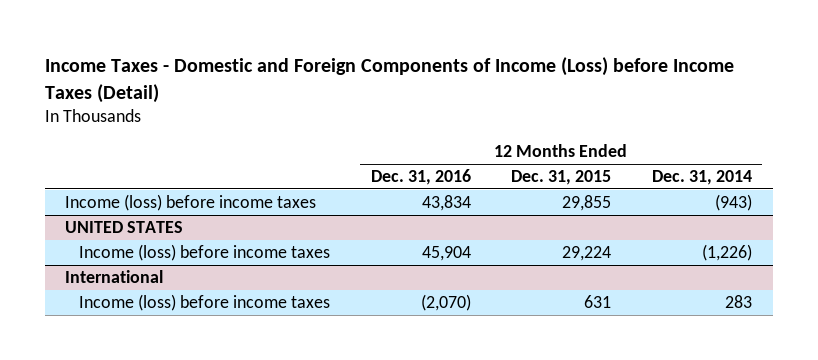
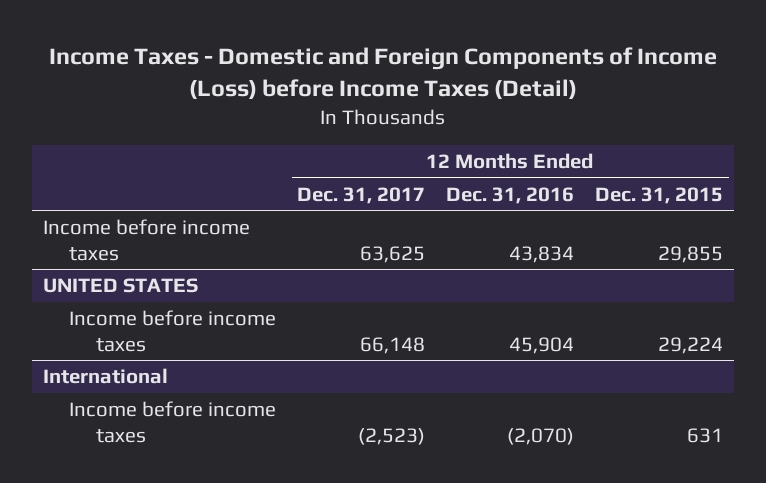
[652,170,753,186] Dec. 31, 2014 -> none
none -> [297,186,426,204] Dec. 31, 2017
[65,193,317,211] Income (loss) before income taxes -> [42,219,250,261] Income before income taxes
[78,243,330,261] Income (loss) before income taxes -> [69,310,277,352] Income before income taxes
[78,293,330,311] Income (loss) before income taxes -> [69,401,277,443] Income before income taxes

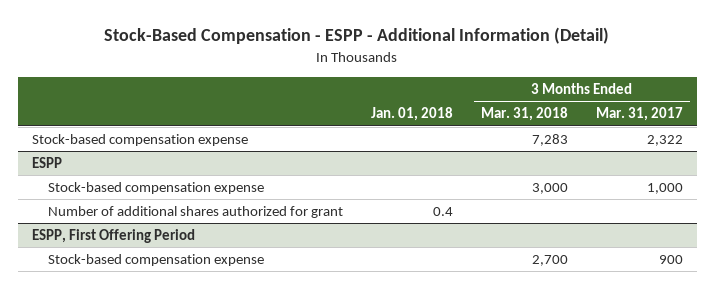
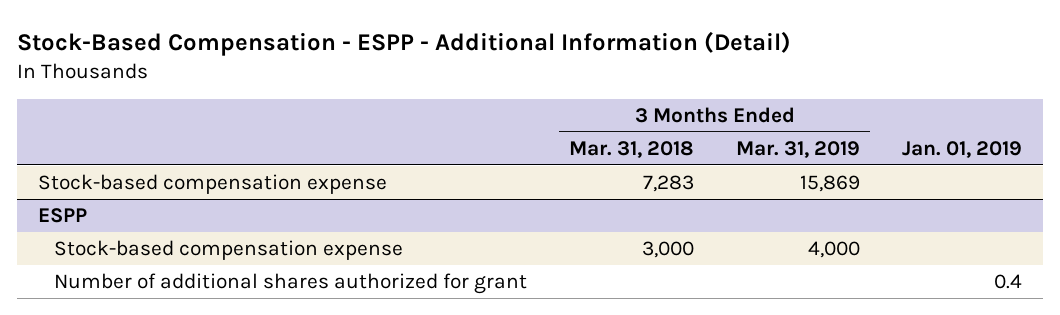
[370,107,453,122] Jan. 01, 2018 -> none
[596,107,684,122] Mar. 31, 2017 -> none
none -> [735,140,860,158] Mar. 31, 2019
none -> [901,140,1022,158] Jan. 01, 2019
[31,229,195,244] ESPP, First Offering Period -> none
[47,254,264,267] Stock-based compensation expense -> none

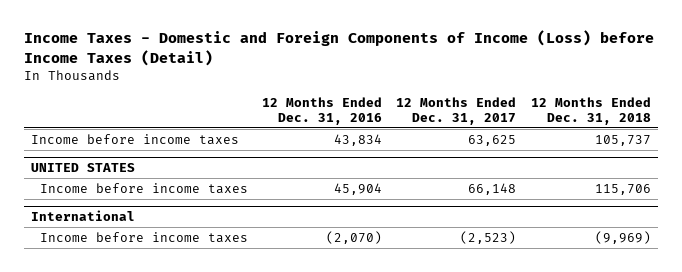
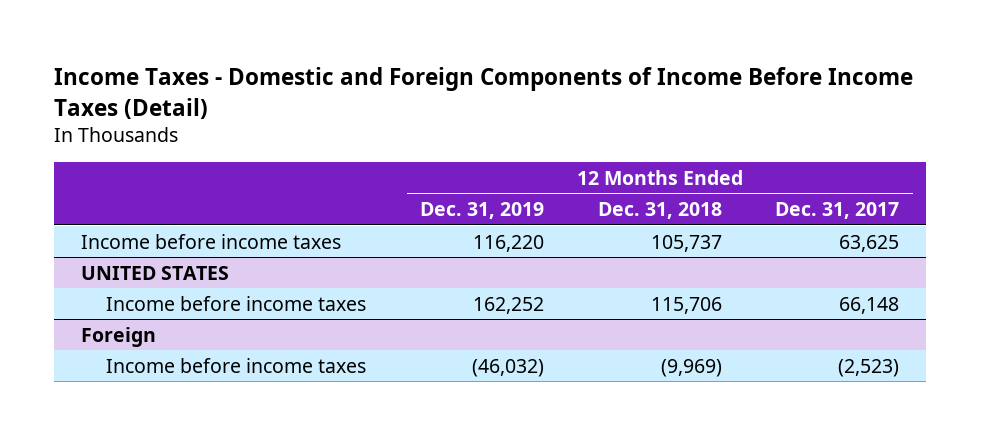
[23,30,654,66] Income Taxes - Domestic and Foreign Components of Income (Loss) before Income Taxes (Detail) -> [54,66,914,119] Income Taxes - Domestic and Foreign Components of Income Before Income Taxes (Detail)
[262,97,383,126] 12 Months Ended Dec. 31, 2016 -> none
none -> [420,202,545,220] Dec. 31, 2019
[31,210,136,222] International -> [81,326,157,347] Foreign

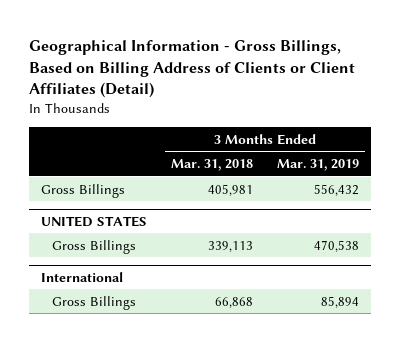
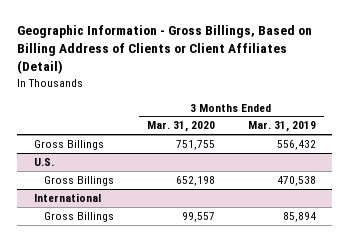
[29,40,356,99] Geographical Information - Gross Billings, Based on Billing Address of Clients or Client Affiliates (Detail) -> [17,25,313,75] Geographic Information - Gross Billings, Based on Billing Address of Clients or Client Affiliates (Detail)
[171,158,254,171] Mar. 31, 2018 -> none
none -> [146,121,215,133] Mar. 31, 2020
[41,215,148,227] UNITED STATES -> [33,158,54,167] U.S.

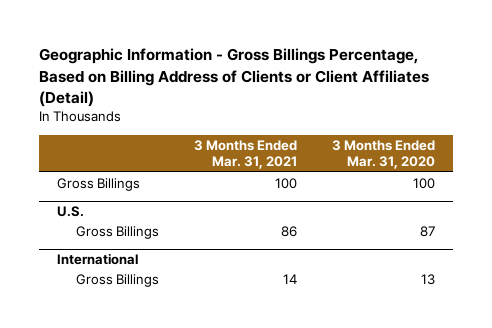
[17,25,313,75] Geographic Information - Gross Billings, Based on Billing Address of Clients or Client Affiliates (Detail) -> [39,48,430,107] Geographic Information - Gross Billings Percentage, Based on Billing Address of Clients or Client Affiliates (Detail)
[247,121,316,133] Mar. 31, 2019 -> none
none -> [194,139,298,170] 3 Months Ended Mar. 31, 2021
[175,140,215,151] 751,755 -> [413,178,436,190] 100
[175,176,215,187] 652,198 -> [420,226,436,238] 87
[181,212,215,223] 99,557 -> [421,274,436,286] 13

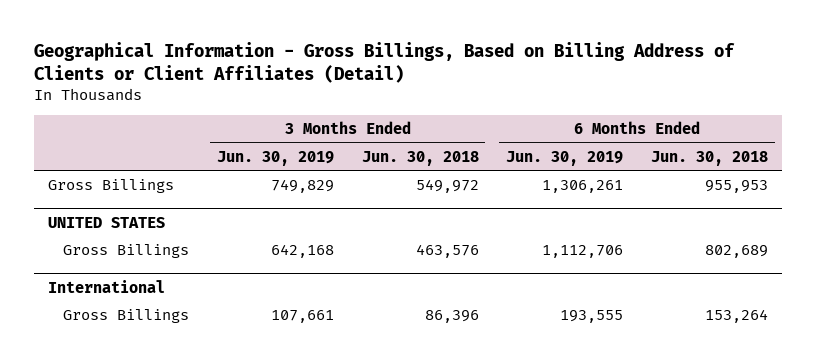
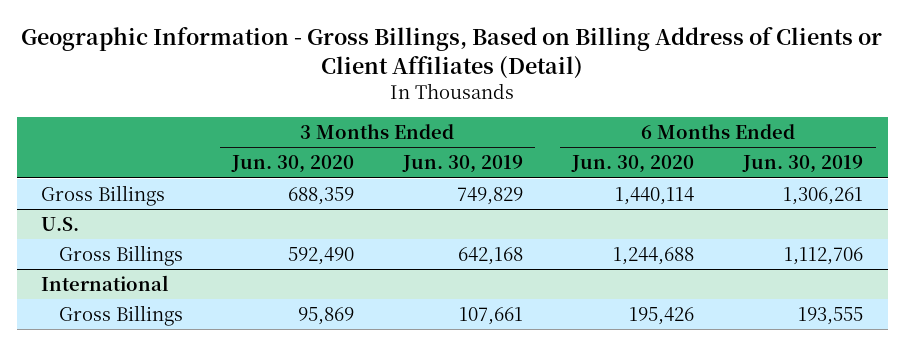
[34,42,736,84] Geographical Information - Gross Billings, Based on Billing Address of Clients or Client Affiliates (Detail) -> [21,27,883,79] Geographic Information - Gross Billings, Based on Billing Address of Clients or Client Affiliates (Detail)
[361,150,479,166] Jun. 30, 2018 -> none
[651,150,769,166] Jun. 30, 2018 -> none
none -> [230,155,354,174] Jun. 30, 2020
none -> [571,155,695,174] Jun. 30, 2020
[47,216,165,228] UNITED STATES -> [41,216,80,231] U.S.

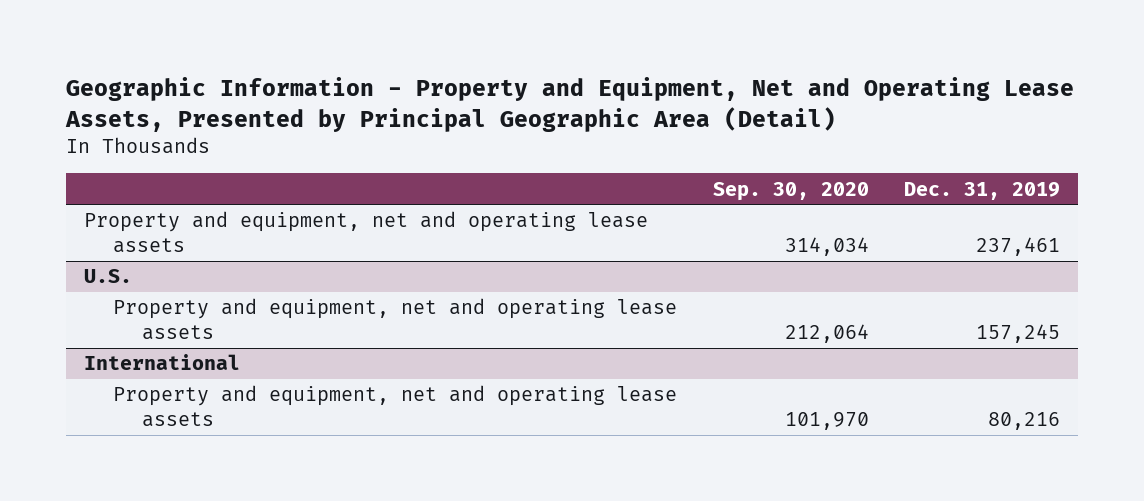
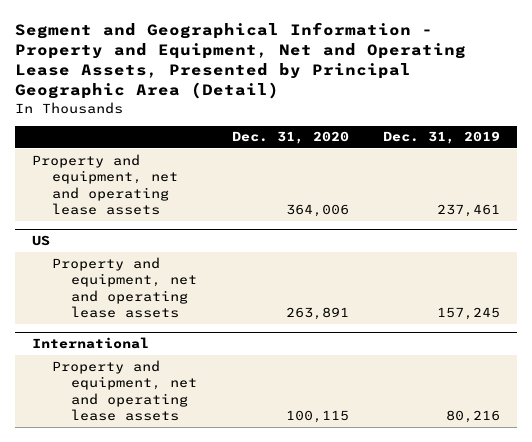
[65,77,1075,132] Geographic Information - Property and Equipment, Net and Operating Lease Assets, Presented by Principal Geographic Area (Detail) -> [15,22,467,100] Segment and Geographical Information - Property and Equipment, Net and Operating Lease Assets, Presented by Principal Geographic Area (Detail)
[712,181,869,201] Sep. 30, 2020 -> none
none -> [231,131,349,145] Dec. 31, 2020
[83,269,132,284] U.S. -> [32,234,51,246] US

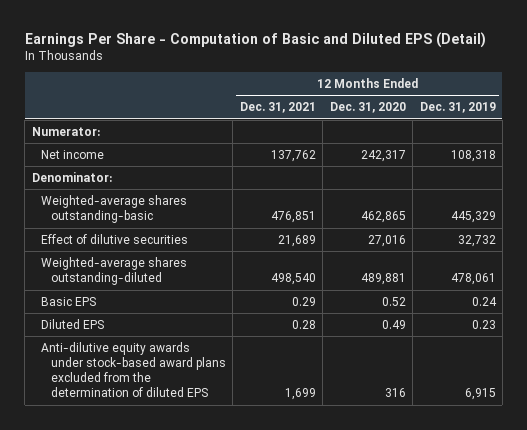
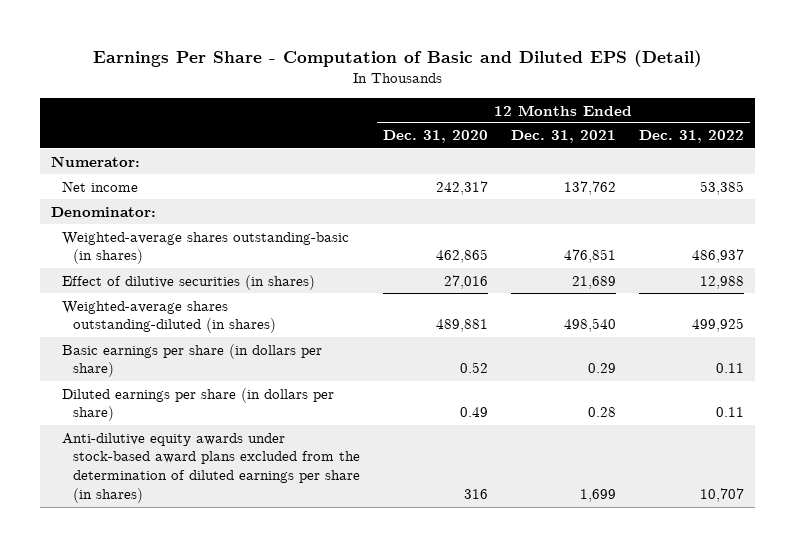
[419,102,496,114] Dec. 31, 2019 -> none
none -> [638,130,744,144] Dec. 31, 2022
[41,195,188,224] Weighted-average shares outstanding-basic -> [62,231,350,265] Weighted-average shares outstanding-basic (in shares)
[41,234,189,245] Effect of dilutive securities -> [62,274,316,290] Effect of dilutive securities (in shares)
[41,257,188,286] Weighted-average shares outstanding-diluted -> [62,300,277,334] Weighted-average shares outstanding-diluted (in shares)
[41,297,97,307] Basic EPS -> [62,343,323,378] Basic earnings per share (in dollars per share)
[41,319,105,330] Diluted EPS -> [62,387,335,422] Diluted earnings per share (in dollars per share)
[41,342,226,398] Anti-dilutive equity awards under stock-based award plans excluded from the determination of diluted EPS -> [62,432,361,504] Anti-dilutive equity awards under stock-based award plans excluded from the determination of diluted earnings per share (in shares)

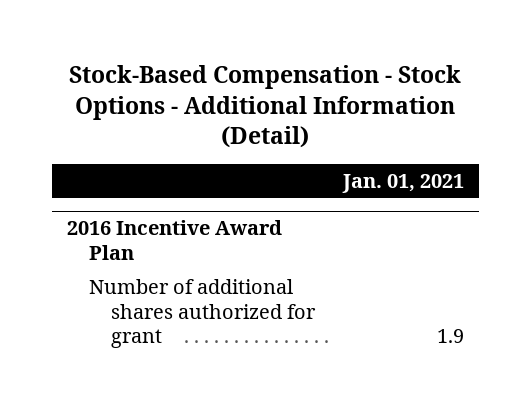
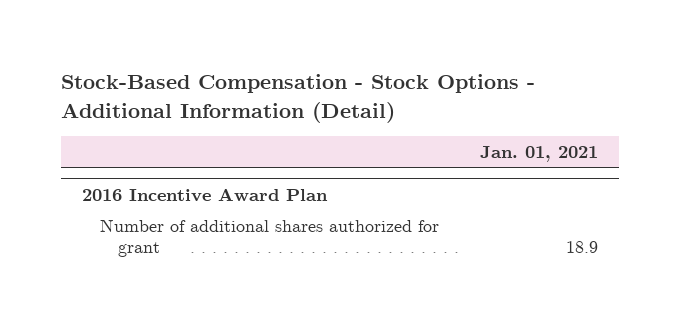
[437,329,465,344] 1.9 -> [565,241,598,254] 18.9

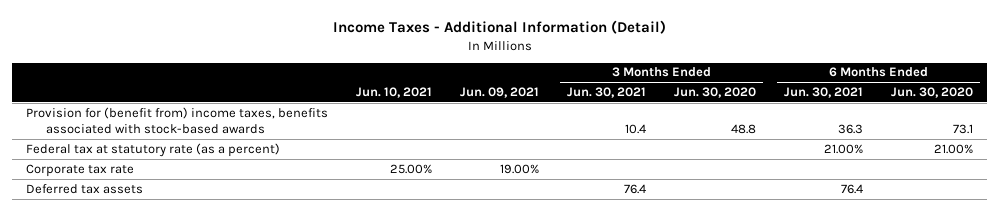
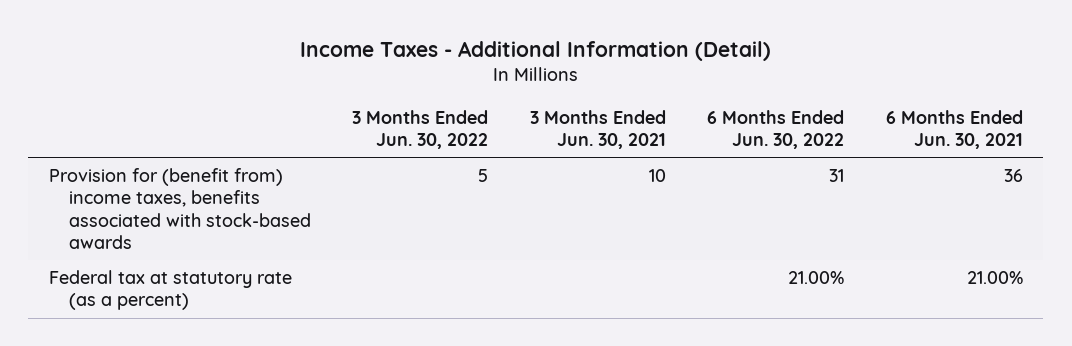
[356,86,433,98] Jun. 10, 2021 -> none
[460,86,540,98] Jun. 09, 2021 -> none
[674,86,757,98] Jun. 30, 2020 -> none
[891,86,974,98] Jun. 30, 2020 -> none
none -> [352,109,489,149] 3 Months Ended Jun. 30, 2022
none -> [707,109,845,149] 6 Months Ended Jun. 30, 2022
[625,124,647,135] 10.4 -> [648,169,666,183] 10
[838,124,864,135] 36.3 -> [1003,169,1023,183] 36
[26,163,135,177] Corporate tax rate -> none
[26,183,144,194] Deferred tax assets -> none

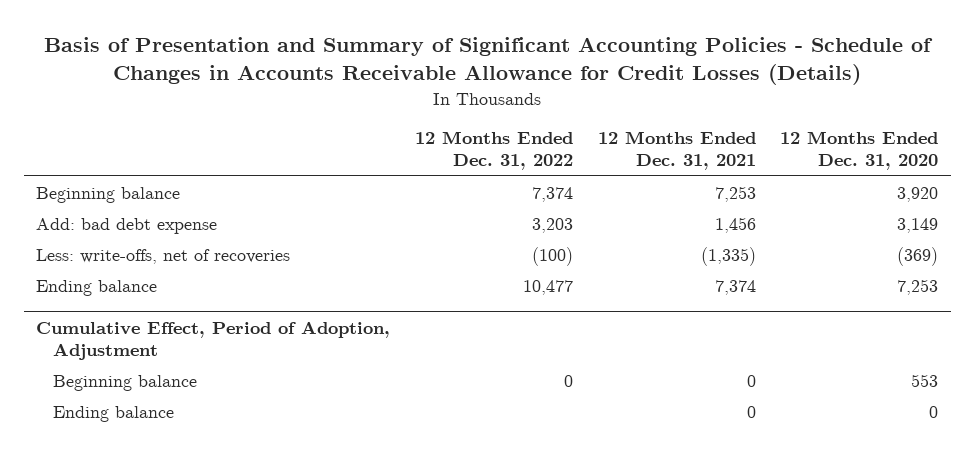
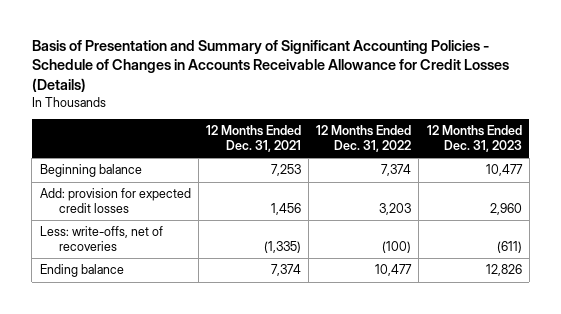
[780,131,939,171] 12 Months Ended Dec. 31, 2020 -> none
none -> [426,125,522,153] 12 Months Ended Dec. 31, 2023
[36,217,218,234] Add: bad debt expense -> [39,188,191,214] Add: provision for expected credit losses
[36,320,391,360] Cumulative Effect, Period of Adoption, Adjustment -> none
[52,374,197,391] Beginning balance -> none
[52,405,174,422] Ending balance -> none

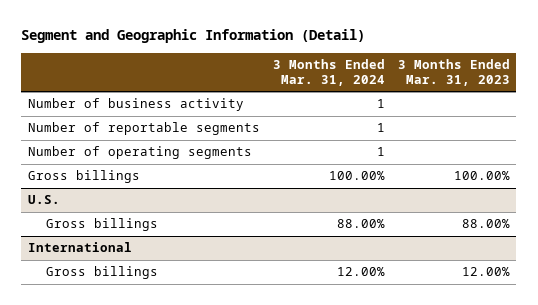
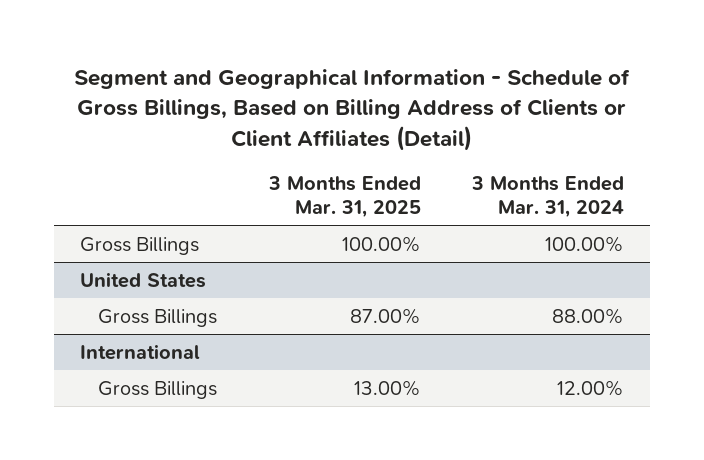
[21,29,366,44] Segment and Geographic Information (Detail) -> [73,68,630,151] Segment and Geographical Information - Schedule of Gross Billings, Based on Billing Address of Clients or Client Affiliates (Detail)
[397,58,510,86] 3 Months Ended Mar. 31, 2023 -> none
none -> [267,176,421,219] 3 Months Ended Mar. 31, 2025
[27,98,244,112] Number of business activity -> none
[27,122,260,136] Number of reportable segments -> none
[27,146,252,160] Number of operating segments -> none
[27,170,140,184] Gross billings -> [79,236,199,255] Gross Billings
[27,195,60,205] U.S. -> [79,271,206,288] United States
[45,218,158,232] Gross billings -> [98,308,218,327] Gross Billings
[45,266,158,280] Gross billings -> [98,380,218,399] Gross Billings

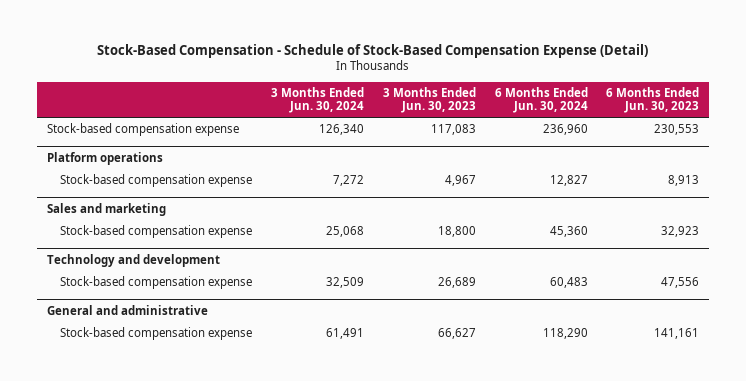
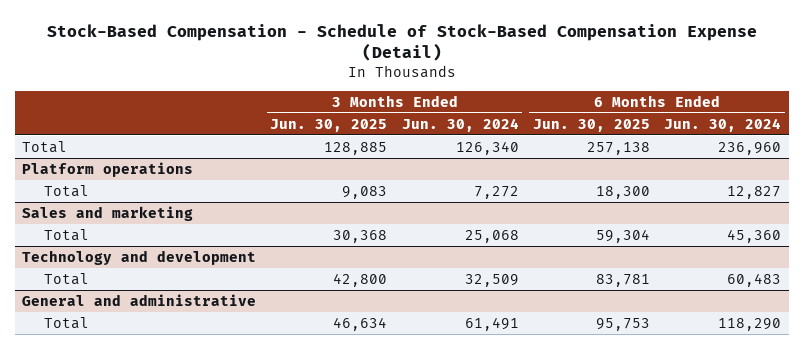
[382,86,476,114] 3 Months Ended Jun. 30, 2023 -> none
[606,86,700,114] 6 Months Ended Jun. 30, 2023 -> none
none -> [270,118,388,132] Jun. 30, 2025
none -> [533,118,651,132] Jun. 30, 2025
[46,123,239,137] Stock-based compensation expense -> [22,140,68,153] Total
[60,174,253,188] Stock-based compensation expense -> [44,184,90,197] Total
[60,225,253,239] Stock-based compensation expense -> [44,228,90,241] Total
[60,276,253,290] Stock-based compensation expense -> [44,272,90,285] Total
[60,327,253,341] Stock-based compensation expense -> [44,316,90,329] Total

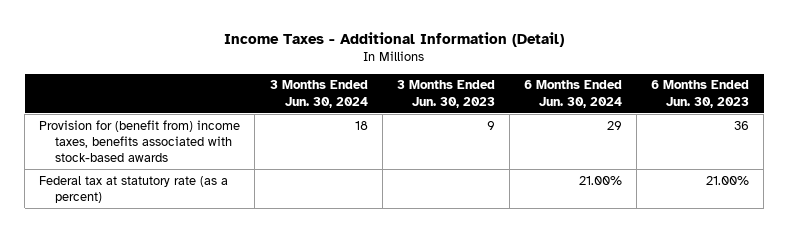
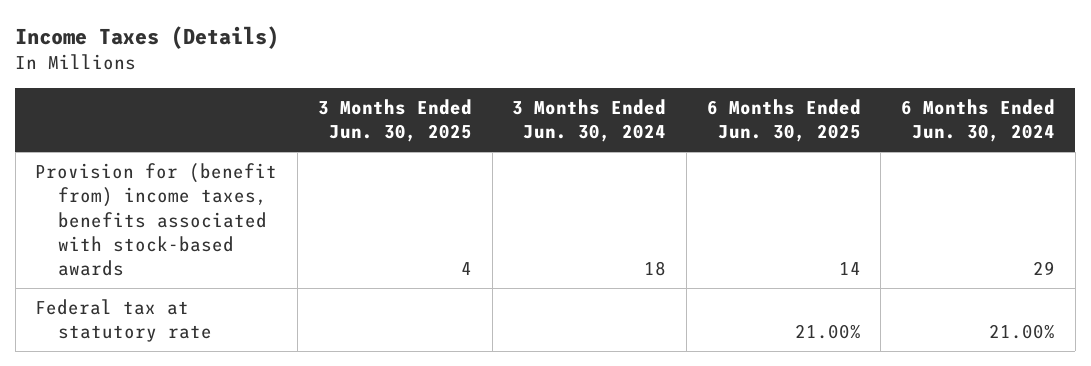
[224,32,565,48] Income Taxes - Additional Information (Detail) -> [15,26,280,50] Income Taxes (Details)
[396,80,495,108] 3 Months Ended Jun. 30, 2023 -> none
[650,80,749,108] 6 Months Ended Jun. 30, 2023 -> none
none -> [317,99,472,143] 3 Months Ended Jun. 30, 2025
none -> [706,99,861,143] 6 Months Ended Jun. 30, 2025
[39,175,229,203] Federal tax at statutory rate (as a percent) -> [35,299,212,343] Federal tax at statutory rate

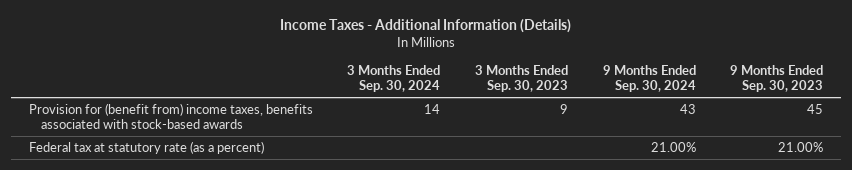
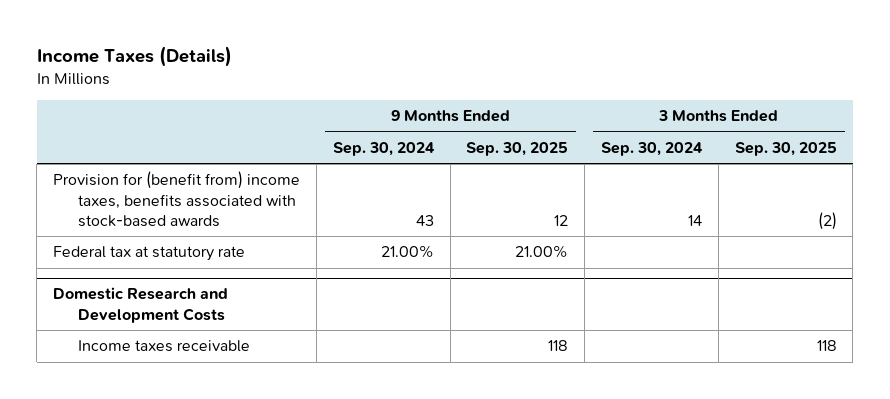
[280,19,572,34] Income Taxes - Additional Information (Details) -> [36,45,232,67] Income Taxes (Details)
[475,65,569,93] 3 Months Ended Sep. 30, 2023 -> none
[730,65,824,93] 9 Months Ended Sep. 30, 2023 -> none
none -> [466,141,569,156] Sep. 30, 2025
none -> [734,141,837,156] Sep. 30, 2025
[28,140,264,154] Federal tax at statutory rate (as a percent) -> [53,246,246,262] Federal tax at statutory rate
none -> [53,287,229,323] Domestic Research and Development Costs
none -> [78,340,251,353] Income taxes receivable

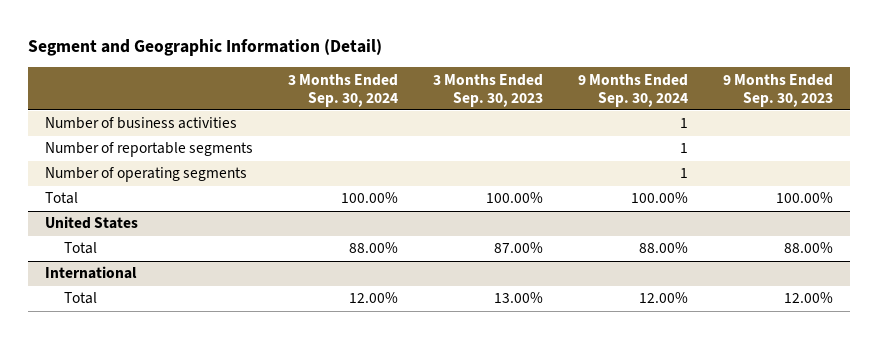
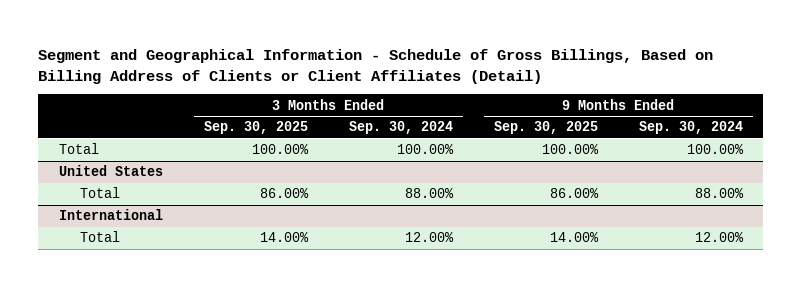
[27,38,382,56] Segment and Geographic Information (Detail) -> [38,48,714,84] Segment and Geographical Information - Schedule of Gross Billings, Based on Billing Address of Clients or Client Affiliates (Detail)
[433,73,544,107] 3 Months Ended Sep. 30, 2023 -> none
[723,73,834,107] 9 Months Ended Sep. 30, 2023 -> none
none -> [203,121,308,135] Sep. 30, 2025
none -> [493,121,598,135] Sep. 30, 2025
[45,117,238,130] Number of business activities -> none
[45,142,254,158] Number of reportable segments -> none
[45,167,248,183] Number of operating segments -> none

